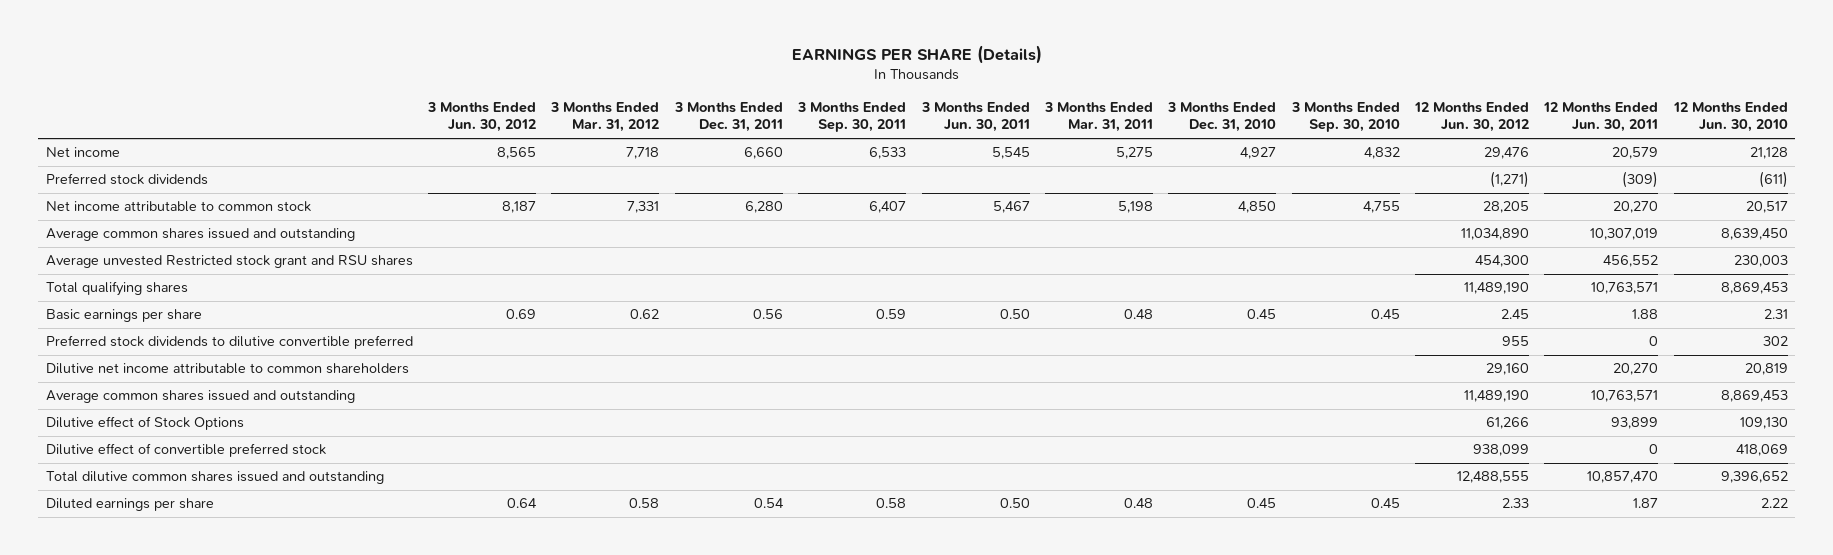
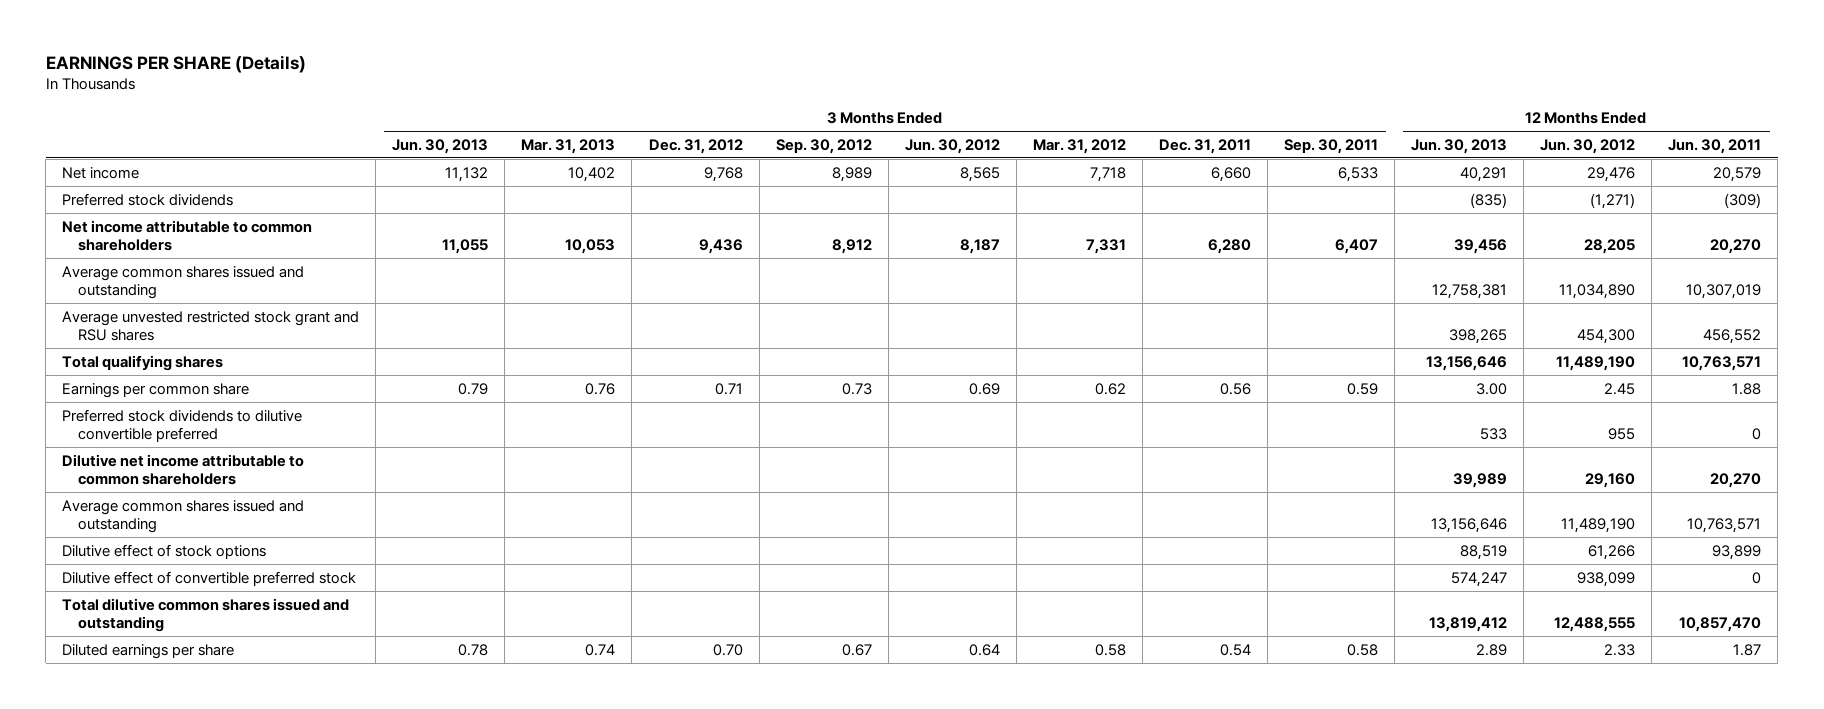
[920,102,1030,133] 3 Months Ended Jun. 30, 2011 -> none
[1043,102,1153,133] 3 Months Ended Mar. 31, 2011 -> none
[1167,102,1277,133] 3 Months Ended Dec. 31, 2010 -> none
[1290,102,1400,133] 3 Months Ended Sep. 30, 2010 -> none
[1672,102,1788,133] 12 Months Ended Jun. 30, 2010 -> none
none -> [392,138,489,154] Jun. 30, 2013
none -> [521,138,616,154] Mar. 31, 2013
none -> [648,138,743,154] Dec. 31, 2012
none -> [775,138,872,154] Sep. 30, 2012
none -> [1411,138,1508,154] Jun. 30, 2013
[45,201,311,213] Net income attributable to common stock -> [62,219,313,252] Net income attributable to common shareholders
[45,255,413,269] Average unvested Restricted stock grant and RSU shares -> [62,310,360,342] Average unvested restricted stock grant and RSU shares
[45,309,202,323] Basic earnings per share -> [62,382,250,398] Earnings per common share
[45,416,244,431] Dilutive effect of Stock Options -> [62,543,267,559] Dilutive effect of stock options

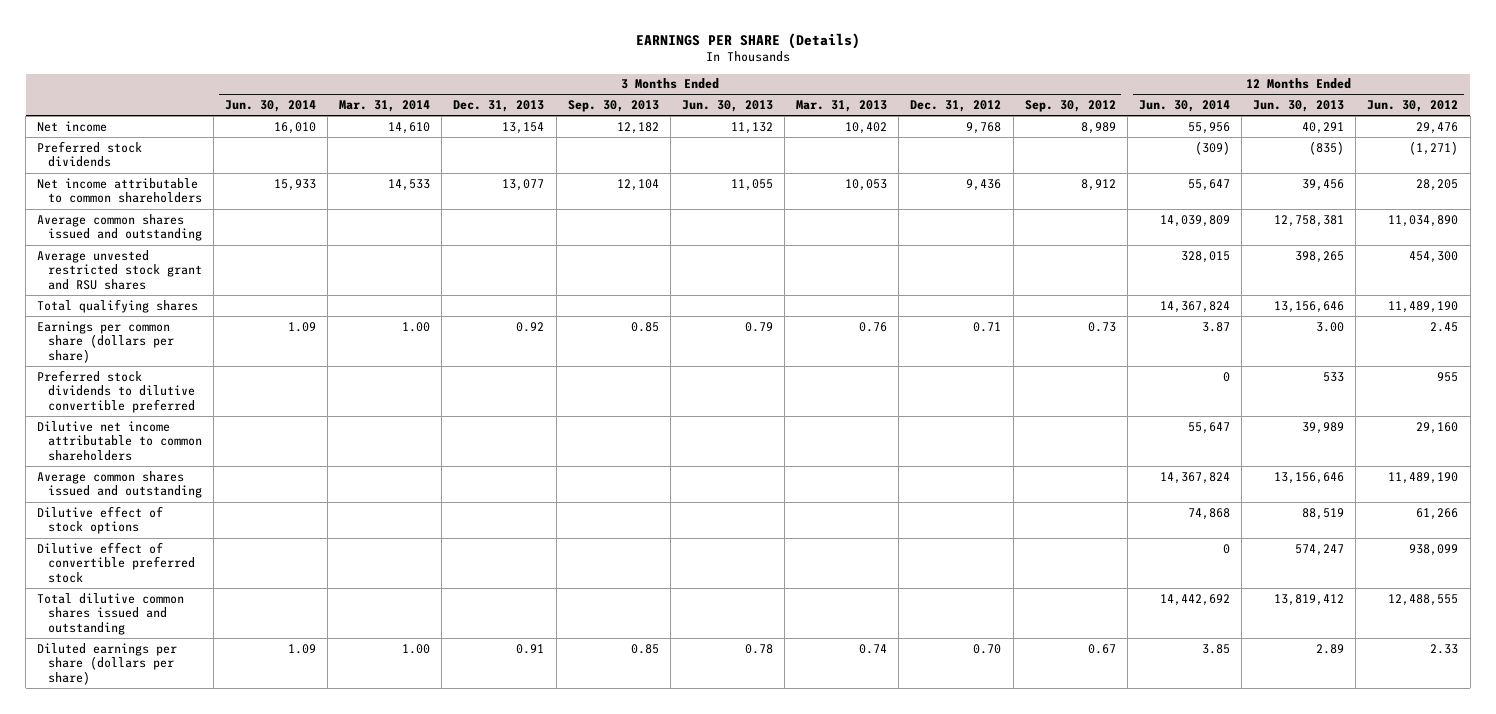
[904,138,1000,154] Jun. 30, 2012 -> none
[1032,138,1126,154] Mar. 31, 2012 -> none
[1158,138,1251,154] Dec. 31, 2011 -> none
[1284,138,1379,154] Sep. 30, 2011 -> none
[1668,138,1762,154] Jun. 30, 2011 -> none
none -> [224,100,316,113] Jun. 30, 2014
none -> [339,100,431,113] Mar. 31, 2014
none -> [453,100,545,113] Dec. 31, 2013
none -> [567,100,659,113] Sep. 30, 2013
none -> [1138,100,1230,113] Jun. 30, 2014
[62,382,250,398] Earnings per common share -> [37,320,174,364] Earnings per common share (dollars per share)
[62,643,235,659] Diluted earnings per share -> [37,642,178,686] Diluted earnings per share (dollars per share)

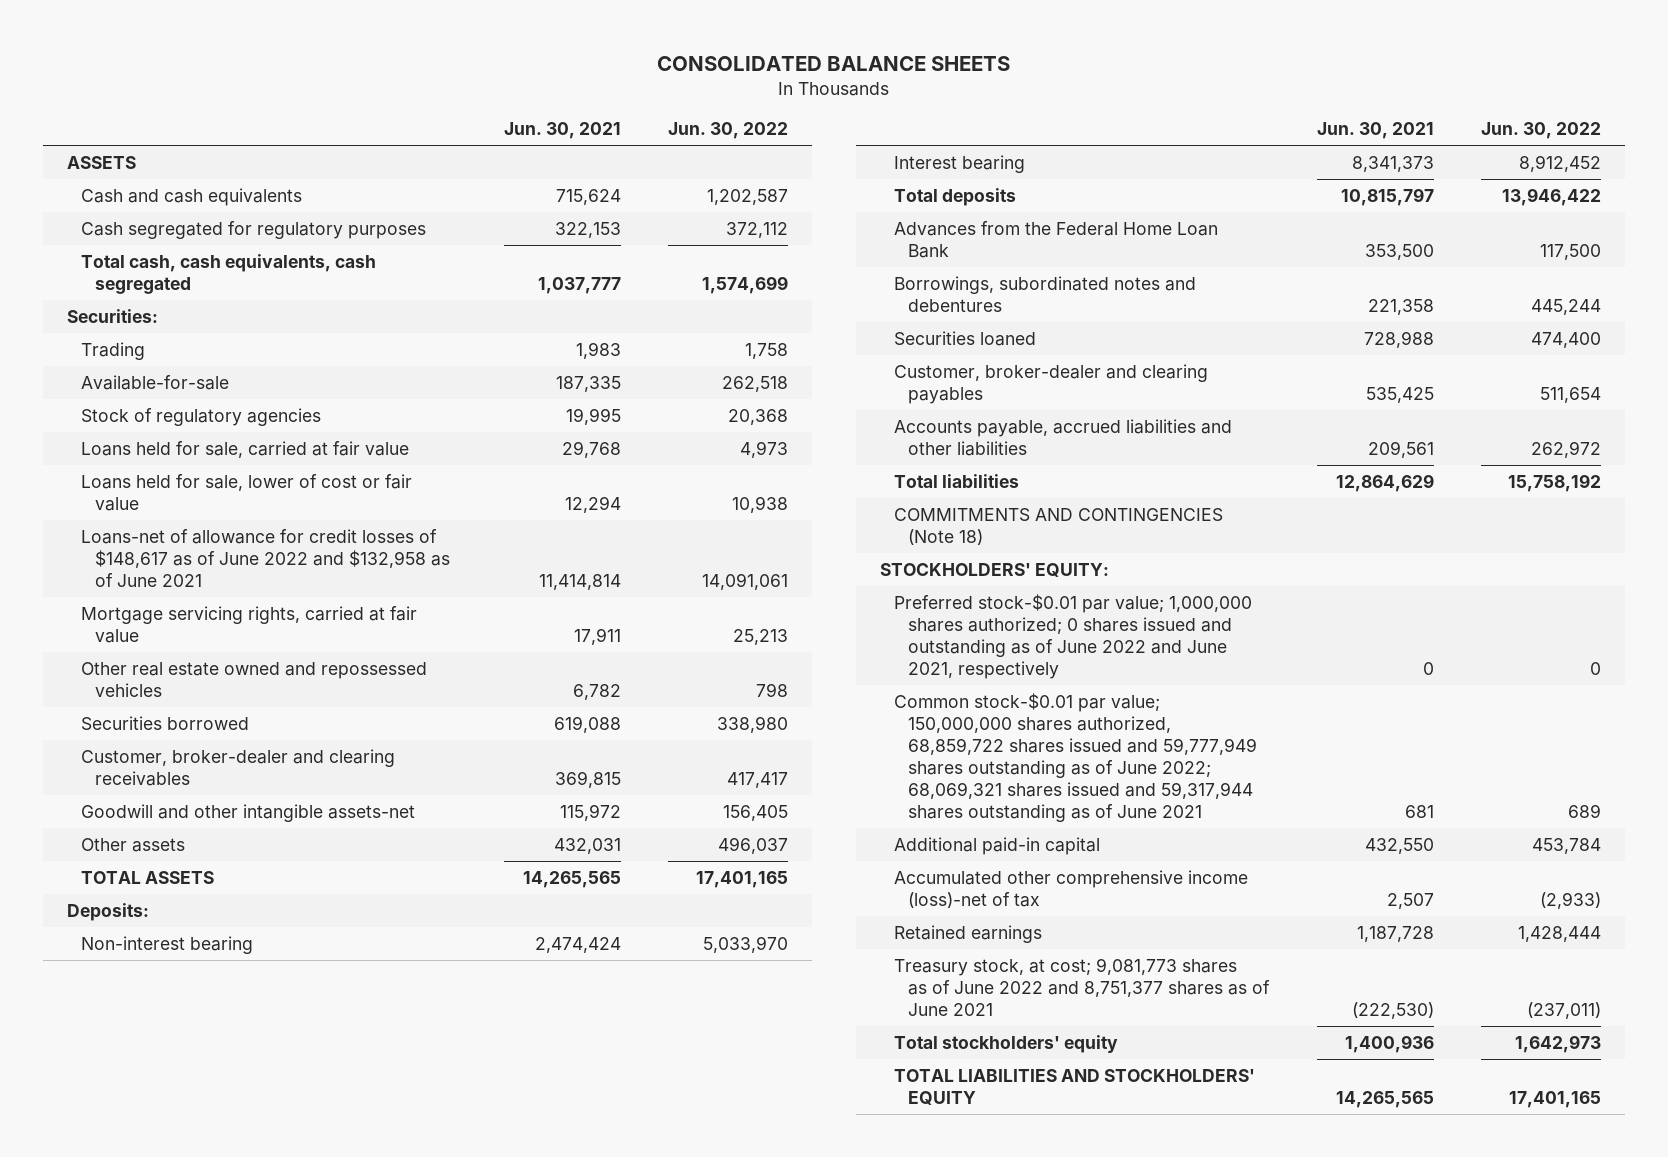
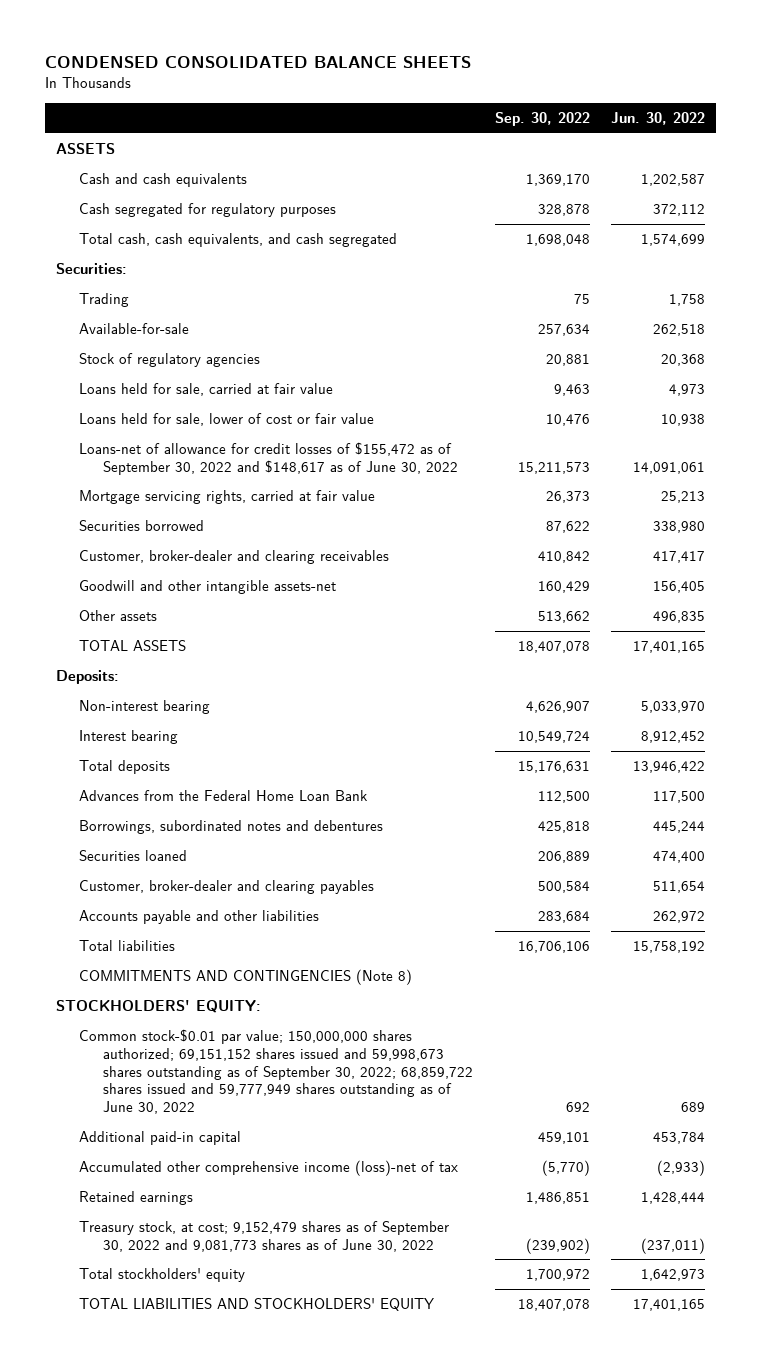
[657,55,1011,71] CONSOLIDATED BALANCE SHEETS -> [44,56,471,69] CONDENSED CONSOLIDATED BALANCE SHEETS
[503,122,621,140] Jun. 30, 2021 -> none
none -> [494,112,590,127] Sep. 30, 2022
[81,254,377,295] Total cash, cash equivalents, cash segregated -> [79,233,398,248] Total cash, cash equivalents, and cash segregated
[81,529,451,588] Loans-net of allowance for credit losses of $148,617 as of June 2022 and $132,958 as of June 2021 -> [79,442,459,475] Loans-net of allowance for credit losses of $155,472 as of September 30, 2022 and $148,617 as of June 30, 2022
[81,662,428,698] Other real estate owned and repossessed vehicles -> none
[718,837,789,855] 496,037 -> [653,611,706,624] 496,835
[894,419,1233,457] Accounts payable, accrued liabilities and other liabilities -> [79,910,320,925] Accounts payable and other liabilities
[894,508,1224,546] COMMITMENTS AND CONTINGENCIES (Note 18) -> [79,969,413,986] COMMITMENTS AND CONTINGENCIES (Note 8)
[894,594,1253,680] Preferred stock-$0.01 par value; 1,000,000 shares authorized; 0 shares issued and outstanding as of June 2022 and June 2021, respectively -> none
[894,693,1258,823] Common stock-$0.01 par value; 150,000,000 shares authorized, 68,859,722 shares issued and 59,777,949 shares outstanding as of June 2022; 68,069,321 shares issued and 59,317,944 shares outstanding as of June 2021 -> [79,1029,474,1114] Common stock-$0.01 par value; 150,000,000 shares authorized; 69,151,152 shares issued and 59,998,673 shares outstanding as of September 30, 2022; 68,859,722 shares issued and 59,777,949 shares outstanding as of June 30, 2022
[894,958,1271,1017] Treasury stock, at cost; 9,081,773 shares as of June 2022 and 8,751,377 shares as of June 2021 -> [79,1221,450,1252] Treasury stock, at cost; 9,152,479 shares as of September 30, 2022 and 9,081,773 shares as of June 30, 2022

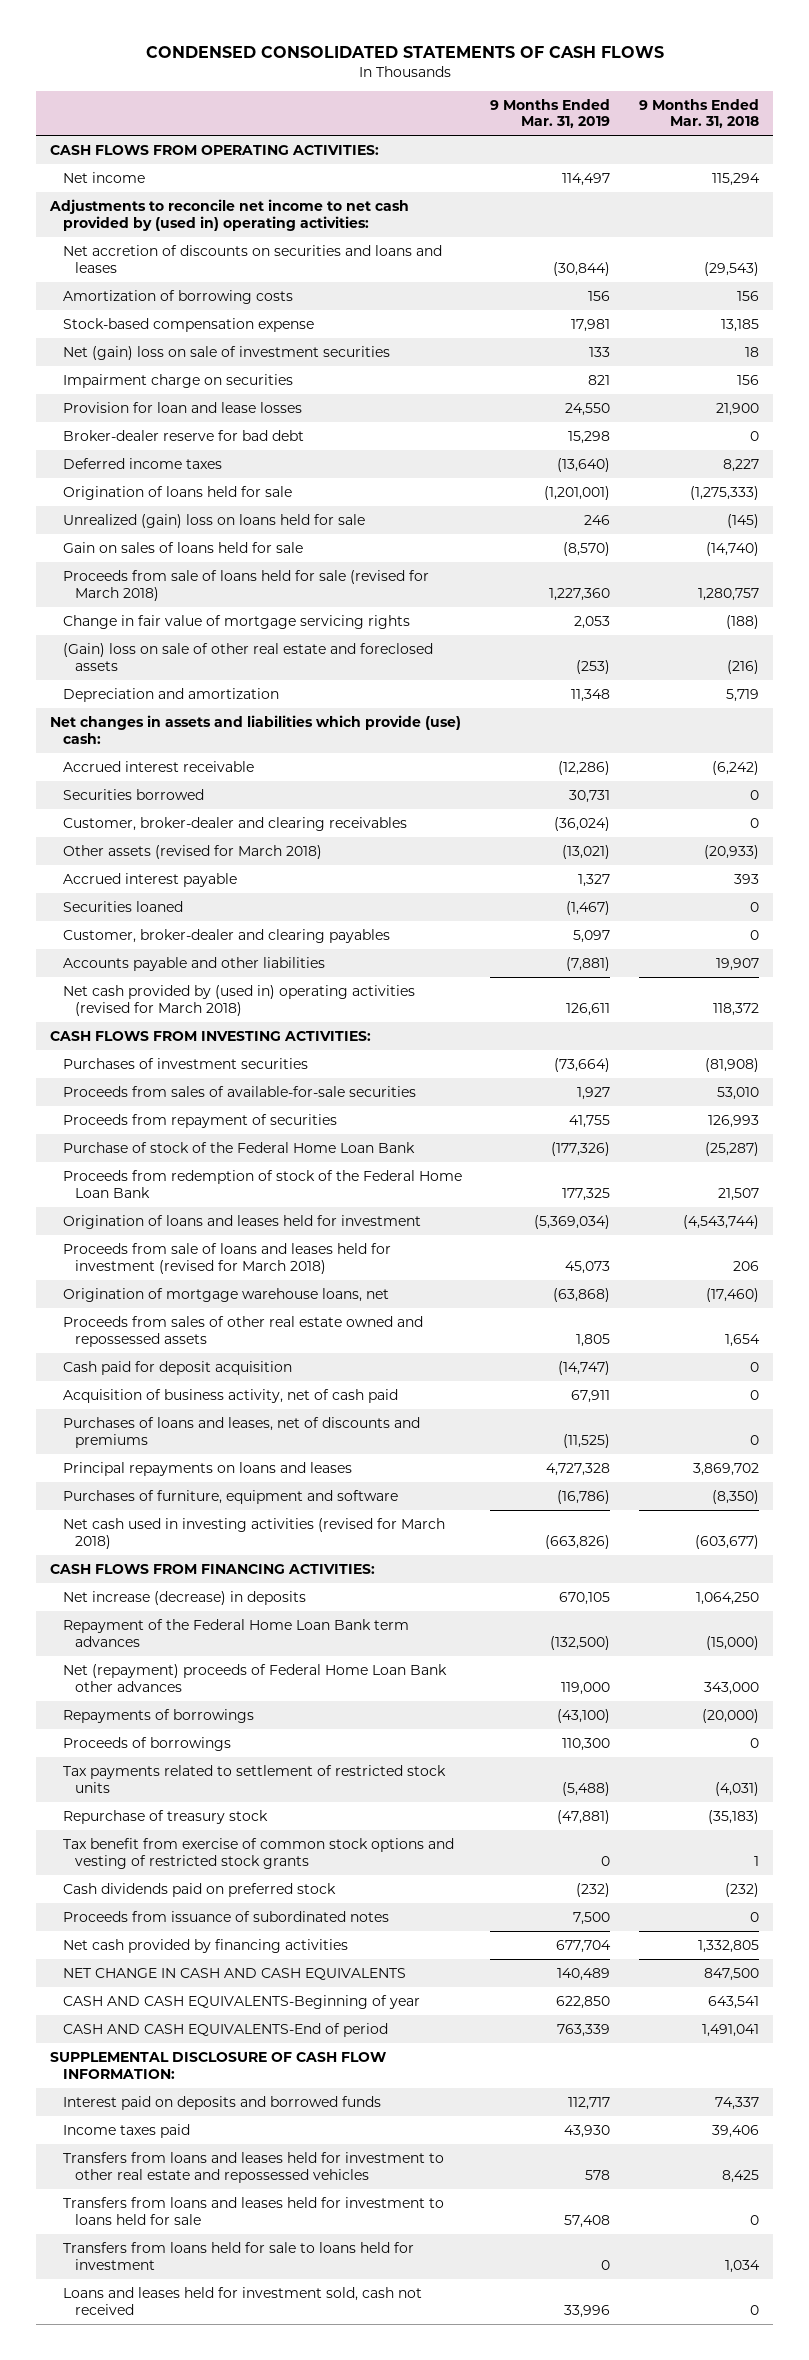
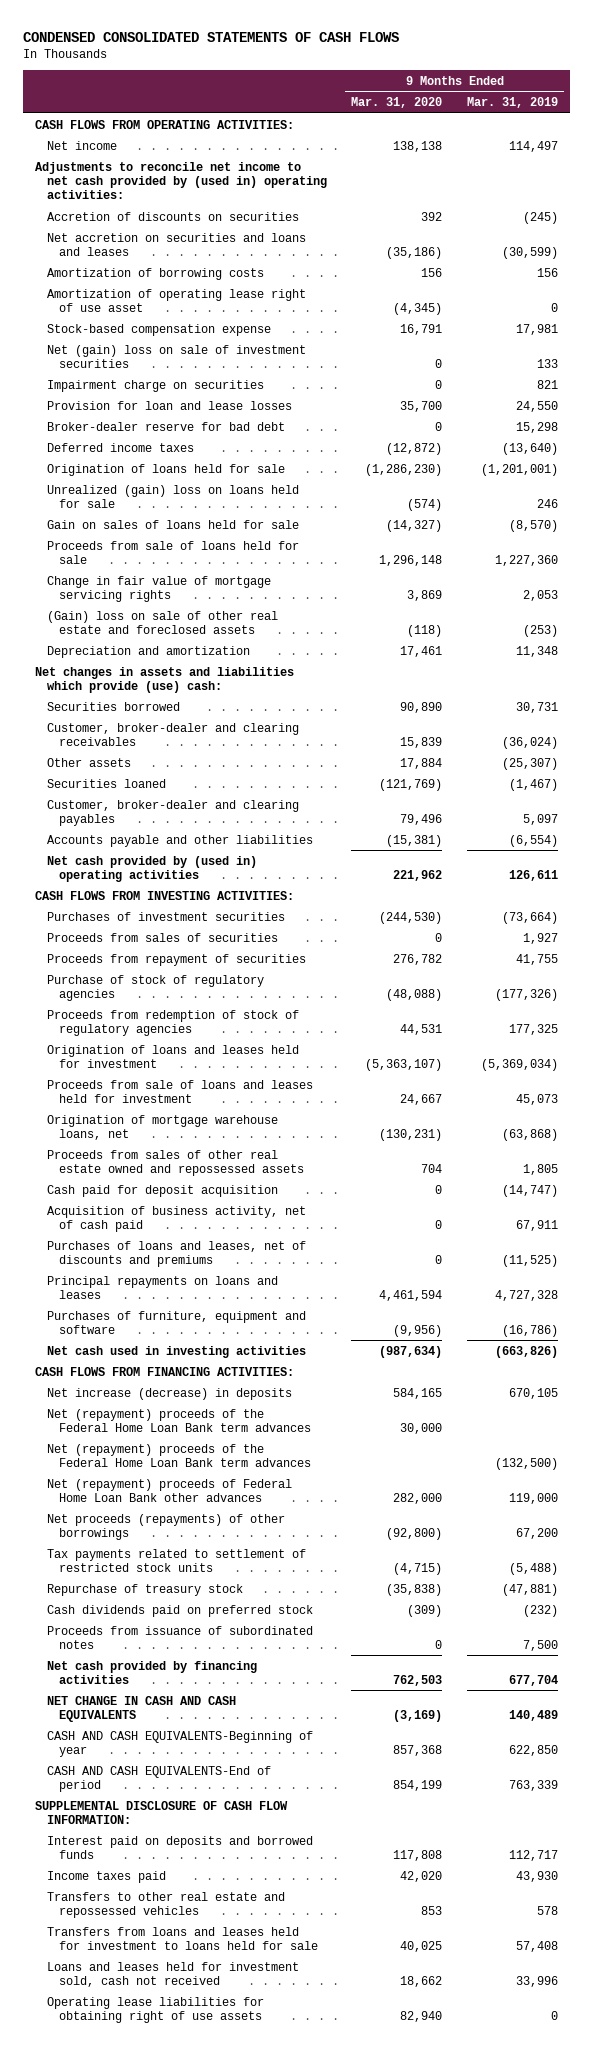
[638,98,759,129] 9 Months Ended Mar. 31, 2018 -> none
none -> [351,97,443,109] Mar. 31, 2020
none -> [46,211,299,221] Accretion of discounts on securities
[62,244,442,273] Net accretion of discounts on securities and loans and leases -> [46,232,306,256] Net accretion on securities and loans and leases
[553,261,611,276] (30,844) -> [501,246,558,259] (30,599)
none -> [46,288,306,312] Amortization of operating lease right of use asset
[62,569,429,601] Proceeds from sale of loans held for sale (revised for March 2018) -> [46,540,299,564] Proceeds from sale of loans held for sale
[62,760,254,772] Accrued interest receivable -> none
[62,872,237,887] Accrued interest payable -> none
[62,844,322,859] Other assets (revised for March 2018) -> [46,757,131,767] Other assets
[562,844,611,859] (13,021) -> [501,757,558,770] (25,307)
[566,956,611,971] (7,881) -> [508,834,558,847] (6,554)
[62,984,415,1016] Net cash provided by (used in) operating activities (revised for March 2018) -> [46,855,257,882] Net cash provided by (used in) operating activities
[62,1085,416,1097] Proceeds from sales of available-for-sale securities -> [46,932,278,942] Proceeds from sales of securities
[62,1141,415,1153] Purchase of stock of the Federal Home Loan Bank -> [46,974,264,1001] Purchase of stock of regulatory agencies
[62,1169,462,1198] Proceeds from redemption of stock of the Federal Home Loan Bank -> [46,1009,299,1036] Proceeds from redemption of stock of regulatory agencies
[62,1242,391,1274] Proceeds from sale of loans and leases held for investment (revised for March 2018) -> [46,1079,313,1103] Proceeds from sale of loans and leases held for investment
[62,1517,445,1549] Net cash used in investing activities (revised for March 2018) -> [46,1345,306,1358] Net cash used in investing activities
none -> [46,1408,311,1432] Net (repayment) proceeds of the Federal Home Loan Bank term advances
[62,1618,409,1647] Repayment of the Federal Home Loan Bank term advances -> [46,1443,311,1467] Net (repayment) proceeds of the Federal Home Loan Bank term advances
[62,1736,231,1751] Proceeds of borrowings -> none
[62,1708,254,1723] Repayments of borrowings -> [46,1513,285,1540] Net proceeds (repayments) of other borrowings
[557,1708,611,1723] (43,100) -> [515,1527,558,1539] 67,200
[62,1837,454,1869] Tax benefit from exercise of common stock options and vesting of restricted stock grants -> none
[62,2151,444,2183] Transfers from loans and leases held for investment to other real estate and repossessed vehicles -> [46,1891,285,1918] Transfers to other real estate and repossessed vehicles
[62,2241,414,2270] Transfers from loans held for sale to loans held for investment -> none
none -> [46,1996,264,2023] Operating lease liabilities for obtaining right of use assets

